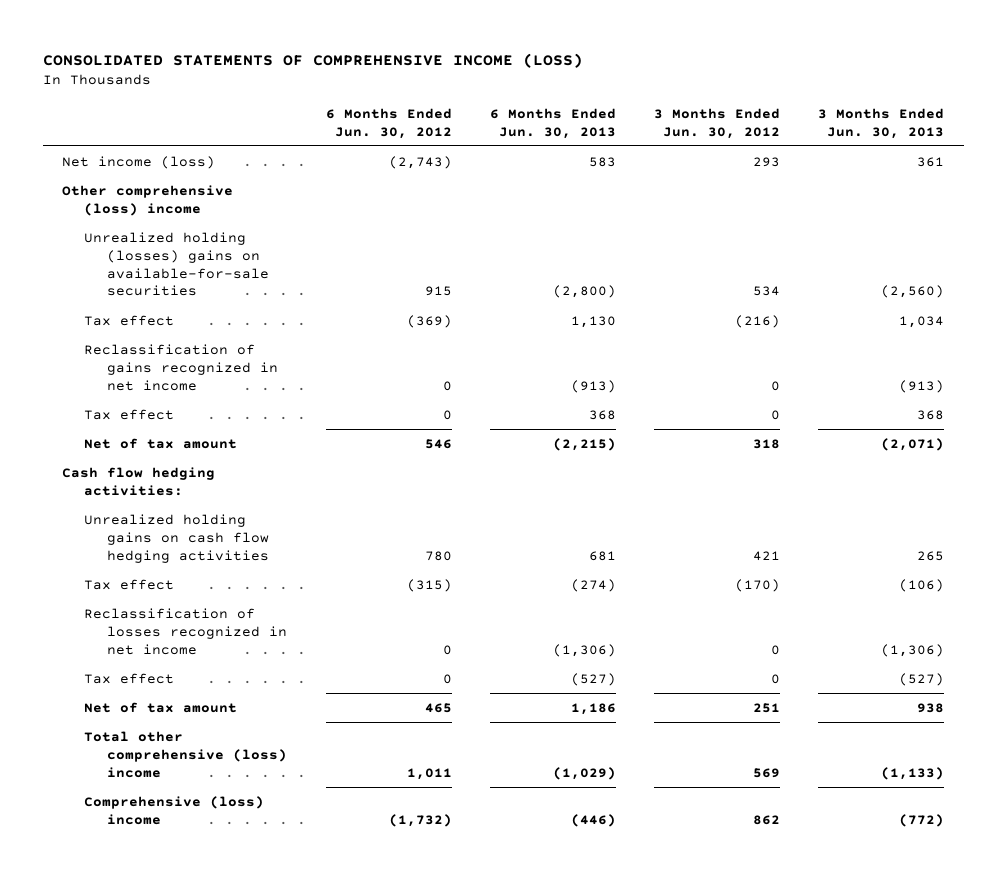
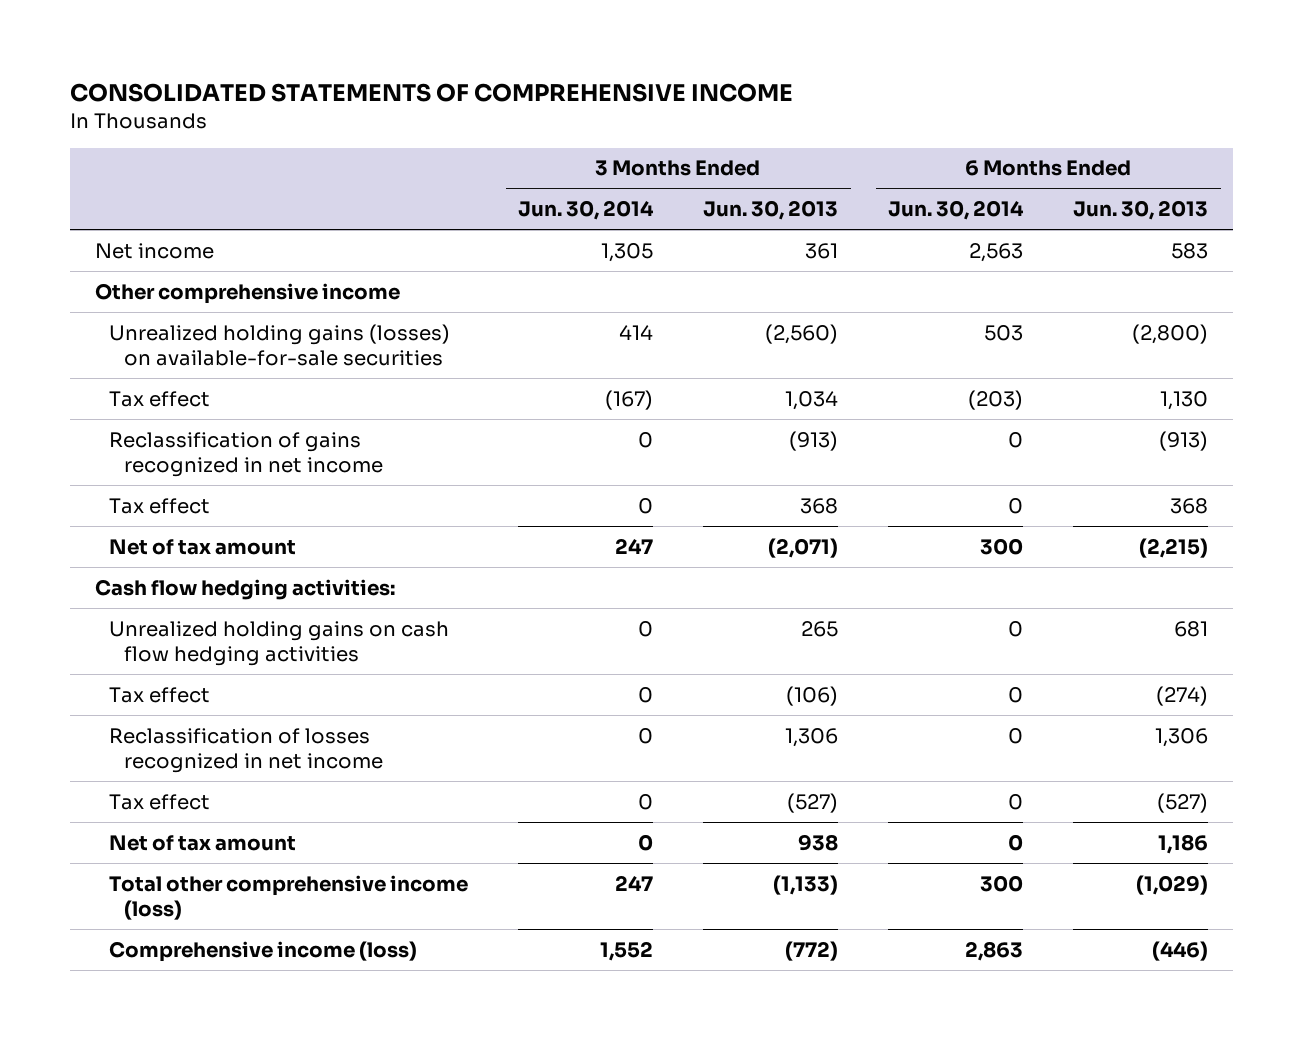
[42,52,583,68] CONSOLIDATED STATEMENTS OF COMPREHENSIVE INCOME (LOSS) -> [69,82,793,102] CONSOLIDATED STATEMENTS OF COMPREHENSIVE INCOME
[325,107,452,139] 6 Months Ended Jun. 30, 2012 -> none
[654,107,781,139] 3 Months Ended Jun. 30, 2012 -> none
none -> [518,200,655,221] Jun. 30, 2014
none -> [888,200,1025,221] Jun. 30, 2014
[61,155,215,169] Net income (loss) -> [94,242,214,259] Net income
[61,184,233,216] Other comprehensive (loss) income -> [94,282,400,304] Other comprehensive income
[84,231,270,297] Unrealized holding (losses) gains on available-for-sale securities -> [109,323,451,367] Unrealized holding gains (losses) on available-for-sale securities
[552,643,616,657] (1,306) -> [1155,727,1209,747] 1,306
[881,643,945,657] (1,306) -> [785,727,839,747] 1,306
[84,730,288,778] Total other comprehensive (loss) income -> [109,874,469,921] Total other comprehensive income (loss)
[84,795,265,825] Comprehensive (loss) income -> [109,940,418,962] Comprehensive income (loss)

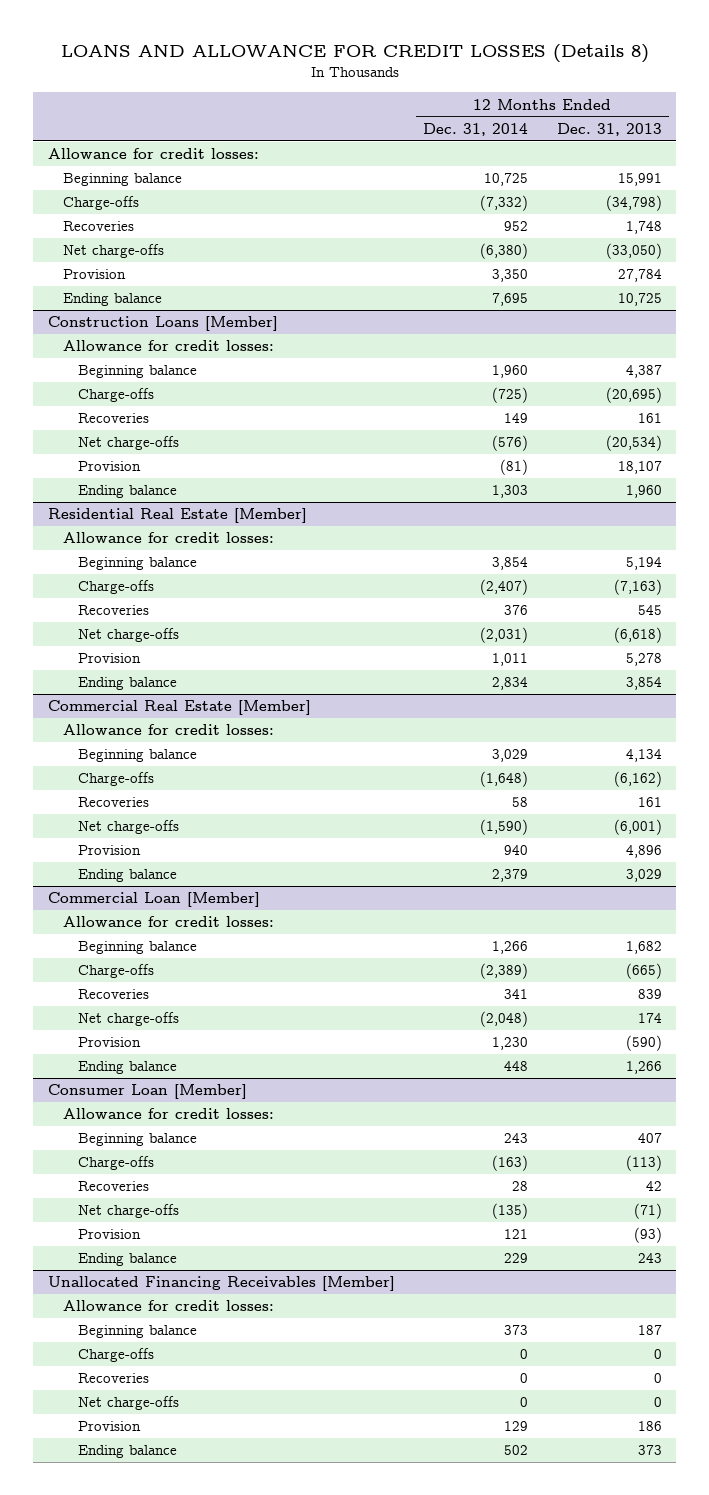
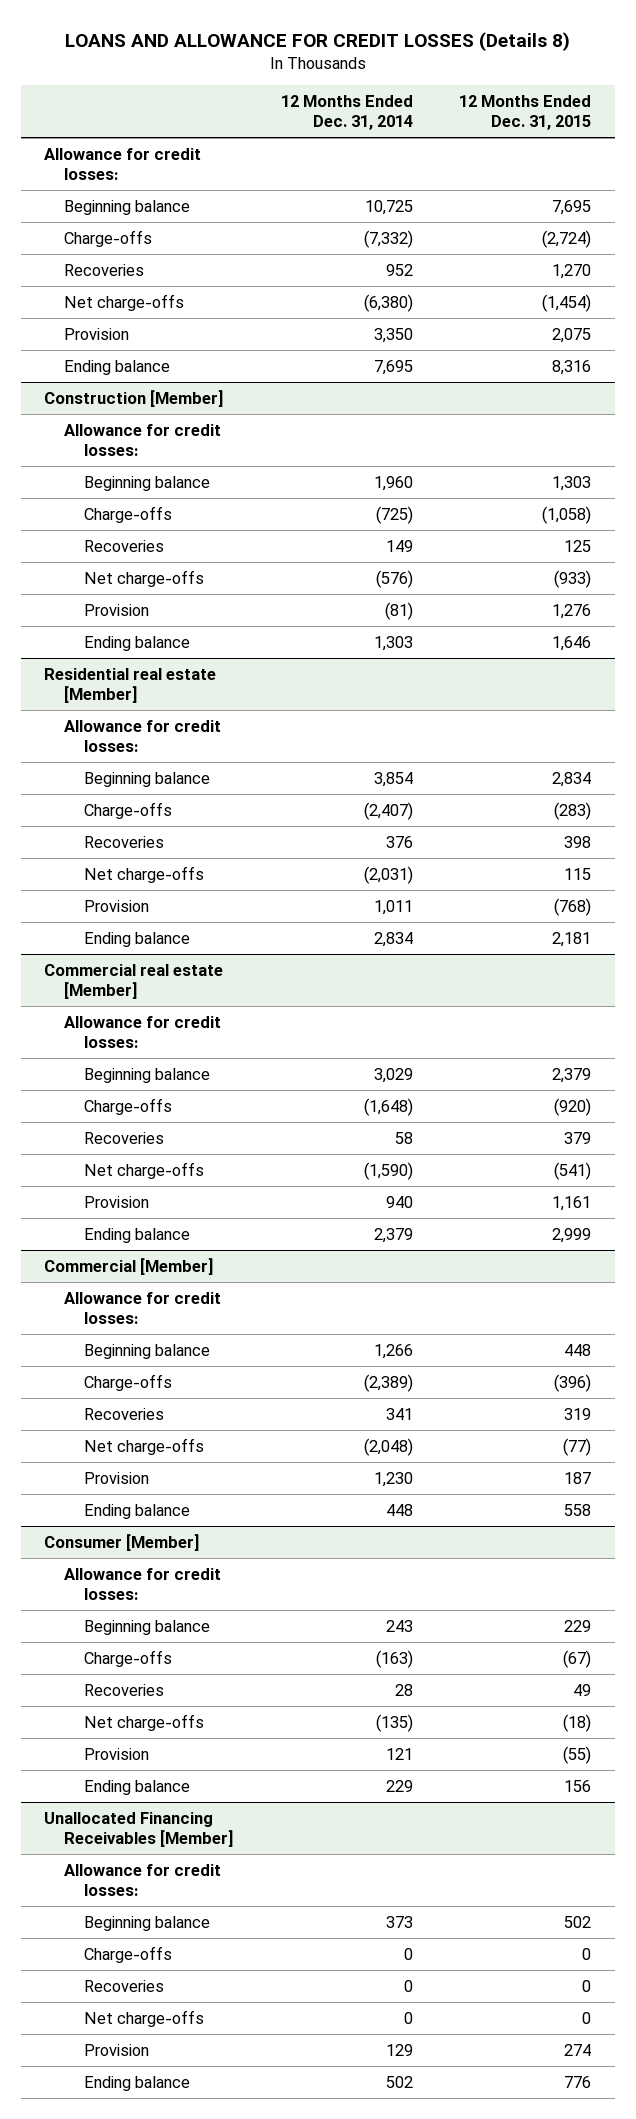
[556,123,662,137] Dec. 31, 2013 -> none
none -> [459,94,592,131] 12 Months Ended Dec. 31, 2015
[47,316,278,332] Construction Loans [Member] -> [44,389,225,407] Construction [Member]
[47,508,307,524] Residential Real Estate [Member] -> [44,667,217,704] Residential real estate [Member]
[47,700,311,716] Commercial Real Estate [Member] -> [44,963,224,1000] Commercial real estate [Member]
[47,892,260,908] Commercial Loan [Member] -> [44,1257,215,1275] Commercial [Member]
[47,1084,247,1100] Consumer Loan [Member] -> [44,1533,201,1551] Consumer [Member]

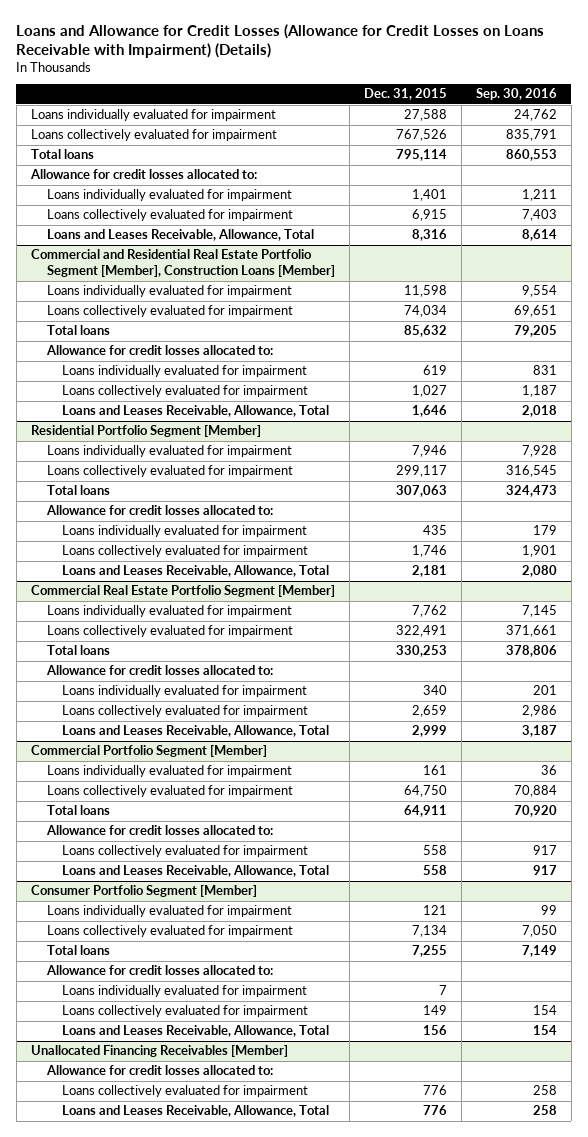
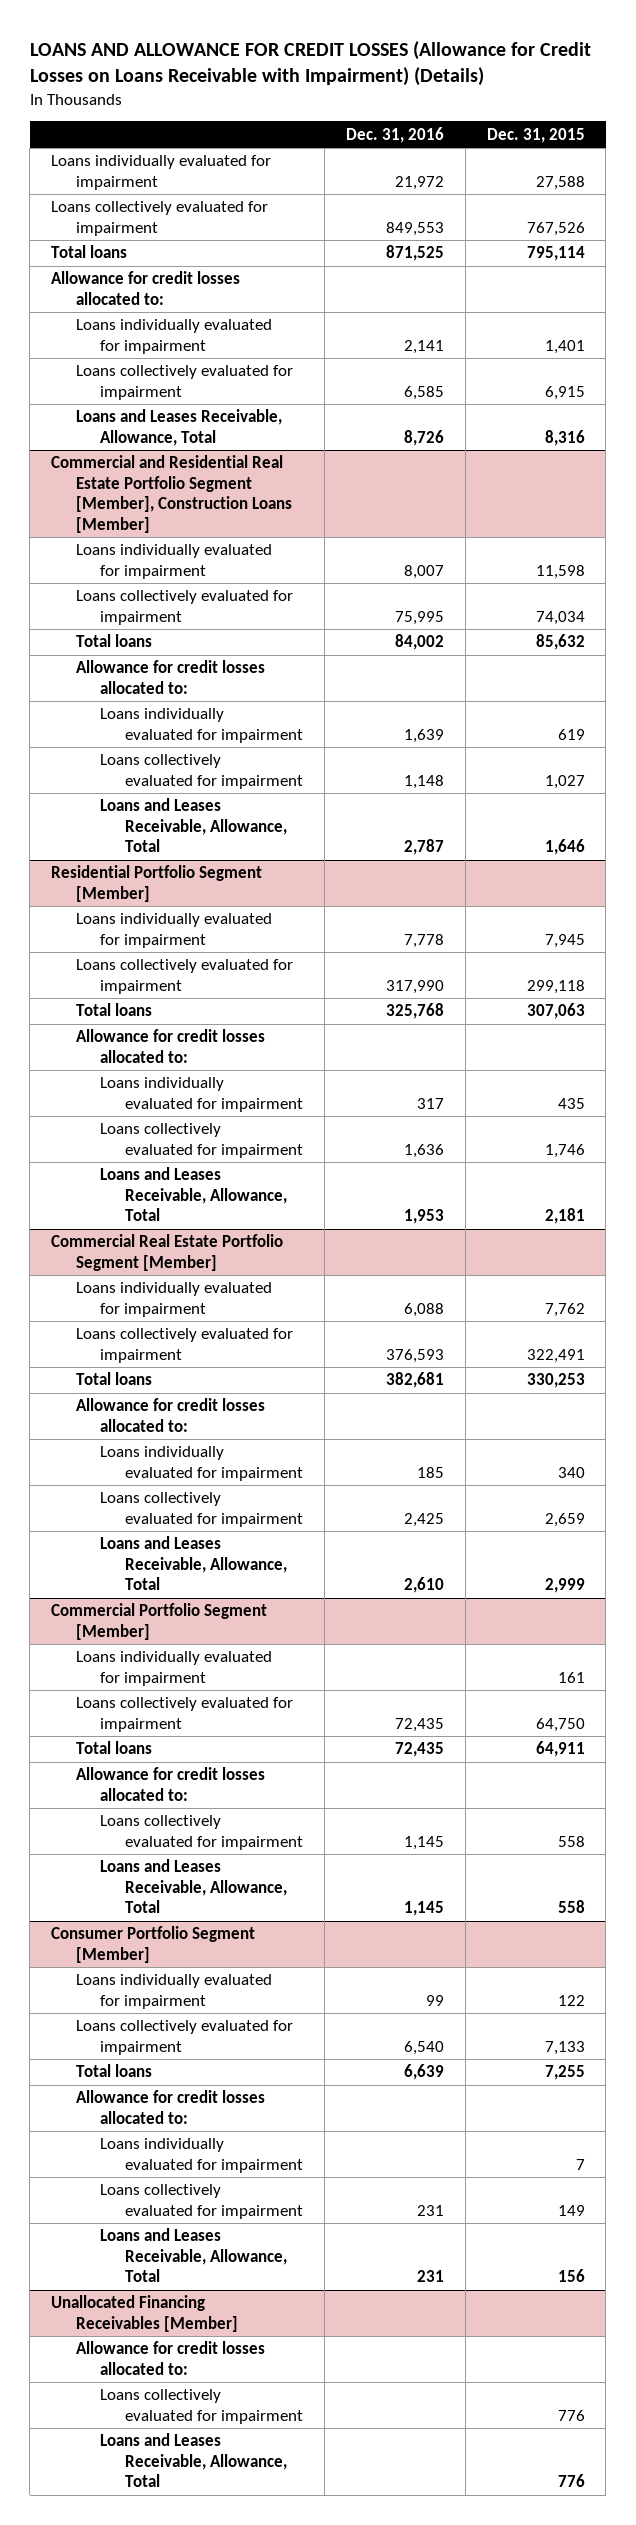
[16,23,545,58] Loans and Allowance for Credit Losses (Allowance for Credit Losses on Loans Receivable with Impairment) (Details) -> [29,40,591,86] LOANS AND ALLOWANCE FOR CREDIT LOSSES (Allowance for Credit Losses on Loans Receivable with Impairment) (Details)
[475,88,557,101] Sep. 30, 2016 -> none
none -> [345,126,444,143] Dec. 31, 2016
[411,445,447,458] 7,946 -> [544,933,585,948] 7,945
[395,465,447,478] 299,117 -> [526,979,585,994] 299,118
[422,905,447,916] 121 -> [557,1994,585,2006] 122
[411,925,447,938] 7,134 -> [544,2040,585,2055] 7,133

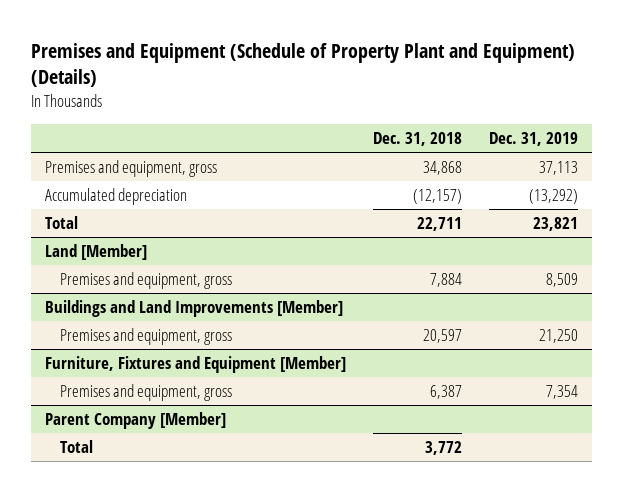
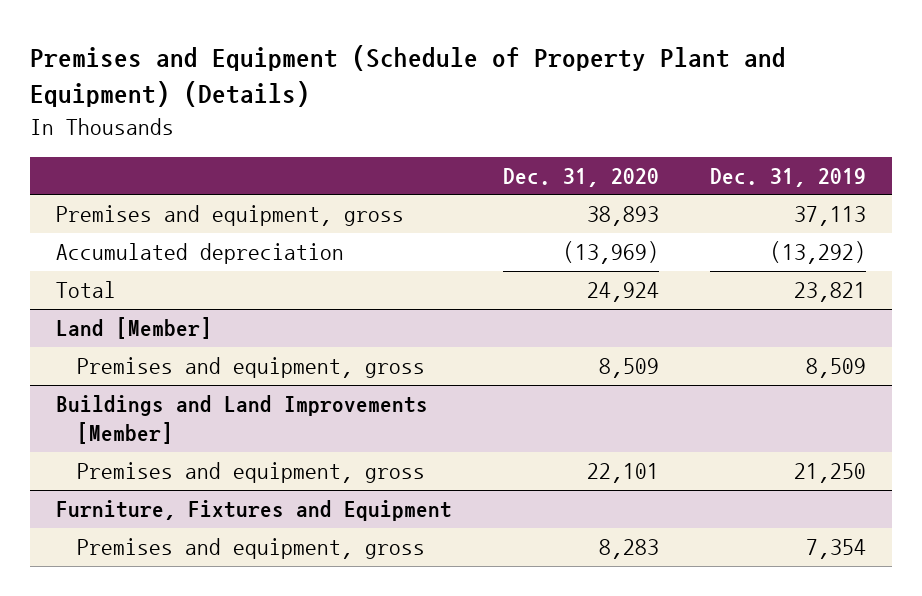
[373,132,463,147] Dec. 31, 2018 -> none
none -> [503,167,660,187] Dec. 31, 2020
[44,356,346,374] Furniture, Fixtures and Equipment [Member] -> [56,500,453,522] Furniture, Fixtures and Equipment
[44,412,226,430] Parent Company [Member] -> none
[59,440,93,454] Total -> none

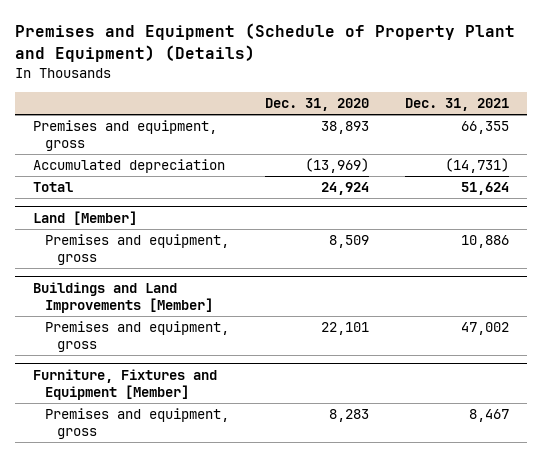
[710,167,867,187] Dec. 31, 2019 -> none
none -> [405,98,510,112] Dec. 31, 2021
[56,500,453,522] Furniture, Fixtures and Equipment -> [32,368,217,400] Furniture, Fixtures and Equipment [Member]

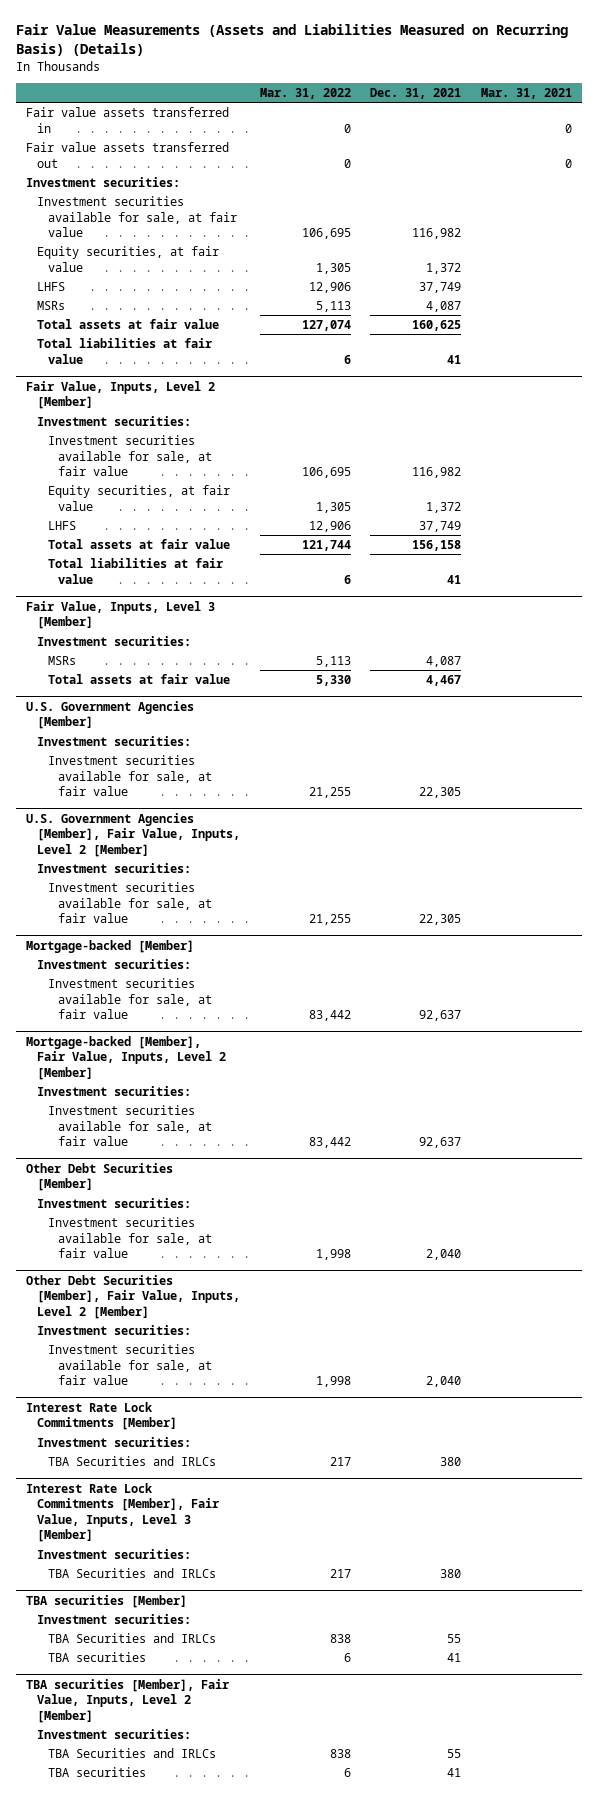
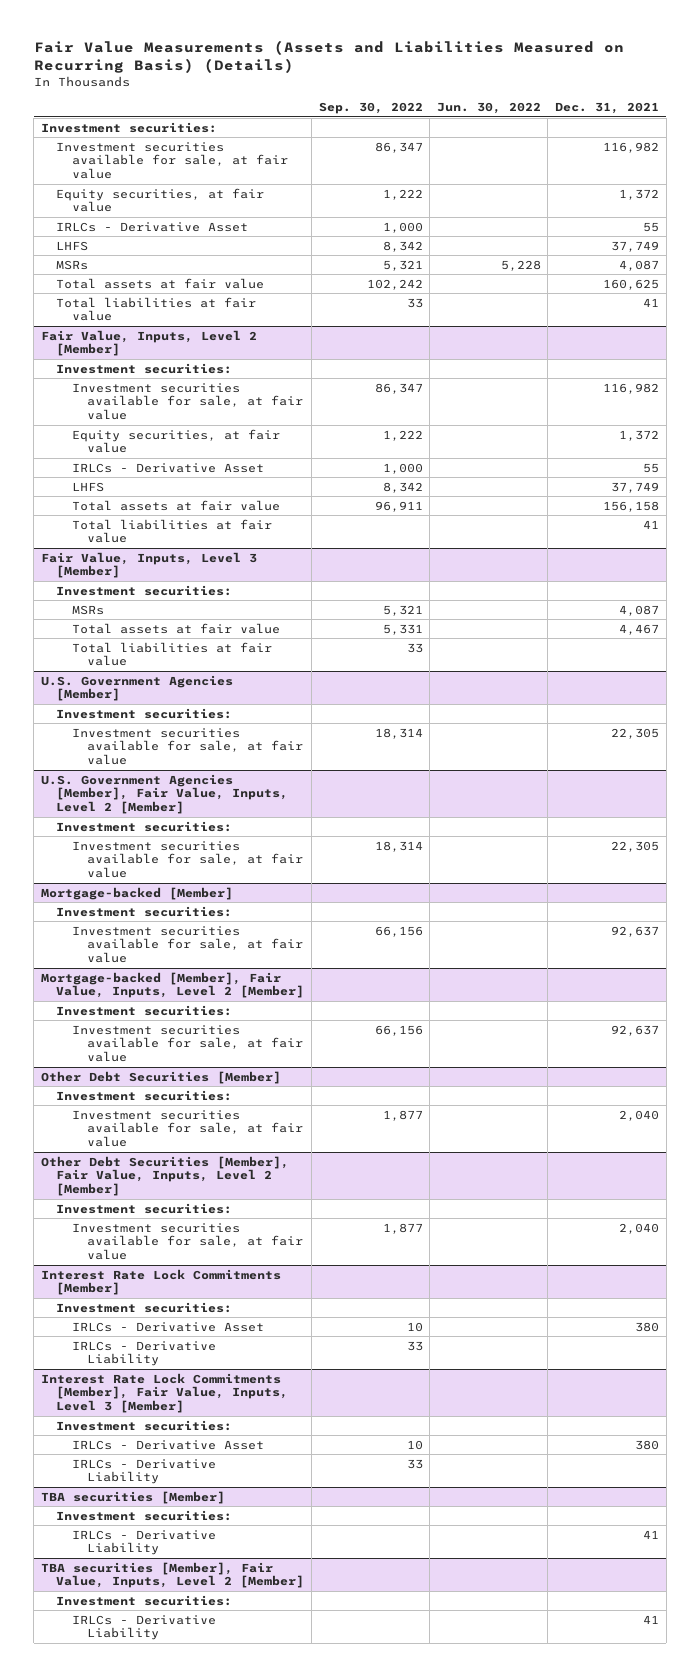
[259,87,351,99] Mar. 31, 2022 -> none
[481,87,573,99] Mar. 31, 2021 -> none
none -> [318,102,423,115] Sep. 30, 2022
none -> [436,102,541,115] Jun. 30, 2022
[26,107,230,133] Fair value assets transferred in -> none
[26,142,230,168] Fair value assets transferred out -> none
none -> [56,221,249,232] IRLCs - Derivative Asset
none -> [71,462,264,473] IRLCs - Derivative Asset
none -> [71,641,272,667] Total liabilities at fair value
[47,1456,216,1467] TBA Securities and IRLCs -> [71,1321,264,1332] IRLCs - Derivative Asset
none -> [71,1340,216,1367] IRLCs - Derivative Liability
[47,1568,216,1579] TBA Securities and IRLCs -> [71,1439,264,1450] IRLCs - Derivative Asset
none -> [71,1458,216,1485] IRLCs - Derivative Liability
[47,1633,216,1644] TBA Securities and IRLCs -> none
[47,1652,146,1663] TBA securities -> [71,1529,216,1556] IRLCs - Derivative Liability
[47,1748,216,1759] TBA Securities and IRLCs -> none
[47,1767,146,1778] TBA securities -> [71,1614,216,1641] IRLCs - Derivative Liability

